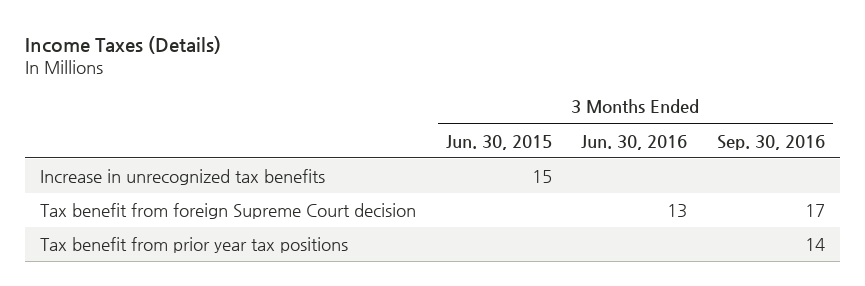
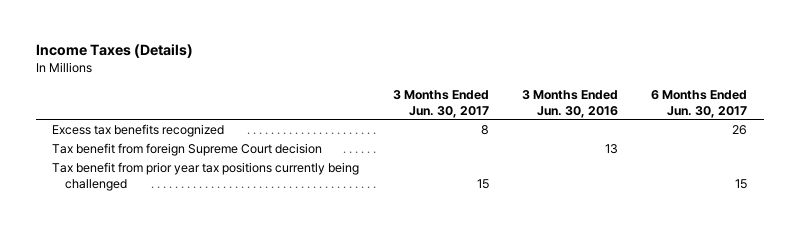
[445,134,552,150] Jun. 30, 2015 -> none
[717,134,826,150] Sep. 30, 2016 -> none
none -> [392,89,489,118] 3 Months Ended Jun. 30, 2017
none -> [651,89,748,118] 6 Months Ended Jun. 30, 2017
[39,168,325,185] Increase in unrecognized tax benefits -> none
none -> [52,123,225,137] Excess tax benefits recognized
[39,236,348,253] Tax benefit from prior year tax positions -> [52,161,360,191] Tax benefit from prior year tax positions currently being challenged

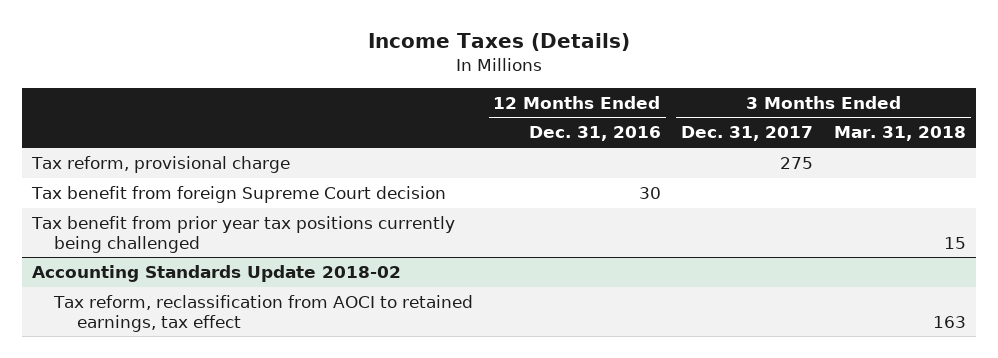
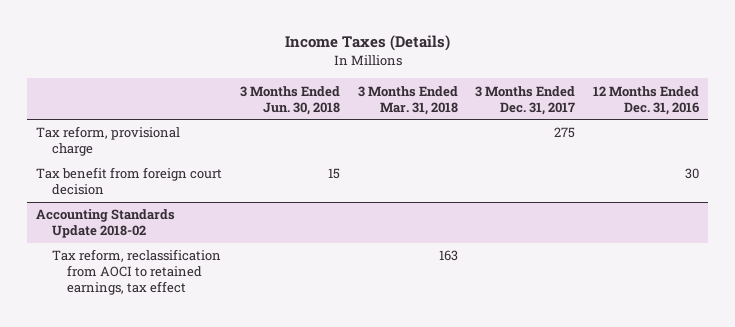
none -> [239,85,340,115] 3 Months Ended Jun. 30, 2018
[30,216,455,253] Tax benefit from prior year tax positions currently being challenged -> none
[30,186,446,204] Tax benefit from foreign Supreme Court decision -> [36,167,223,196] Tax benefit from foreign court decision

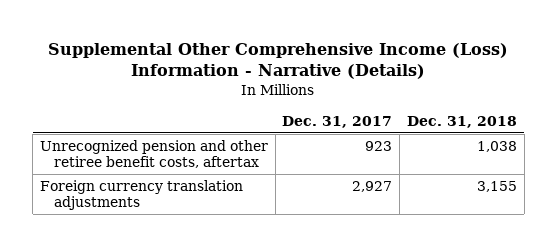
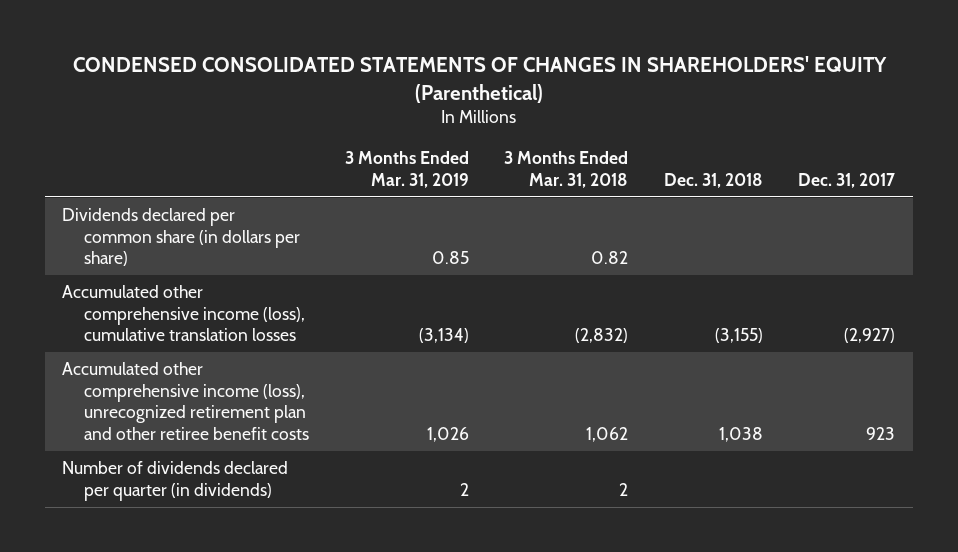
[48,42,509,80] Supplemental Other Comprehensive Income (Loss) Information - Narrative (Details) -> [72,56,887,103] CONDENSED CONSOLIDATED STATEMENTS OF CHANGES IN SHAREHOLDERS' EQUITY (Parenthetical)
none -> [344,151,469,188] 3 Months Ended Mar. 31, 2019
none -> [504,151,629,188] 3 Months Ended Mar. 31, 2018
[40,179,244,211] Foreign currency translation adjustments -> none
none -> [62,208,300,267] Dividends declared per common share (in dollars per share)
none -> [62,285,305,342] Accumulated other comprehensive income (loss), cumulative translation losses
[40,139,269,169] Unrecognized pension and other retiree benefit costs, aftertax -> [62,362,309,441] Accumulated other comprehensive income (loss), unrecognized retirement plan and other retiree benefit costs
none -> [62,461,289,501] Number of dividends declared per quarter (in dividends)

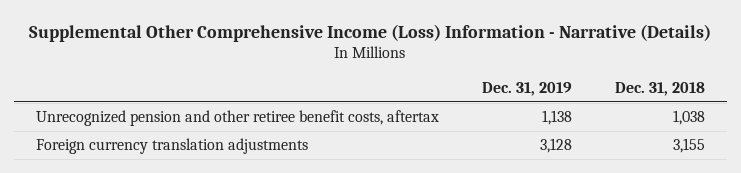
[72,56,887,103] CONDENSED CONSOLIDATED STATEMENTS OF CHANGES IN SHAREHOLDERS' EQUITY (Parenthetical) -> [29,23,712,42] Supplemental Other Comprehensive Income (Loss) Information - Narrative (Details)
[344,151,469,188] 3 Months Ended Mar. 31, 2019 -> none
[504,151,629,188] 3 Months Ended Mar. 31, 2018 -> none
[798,172,896,188] Dec. 31, 2017 -> none
none -> [481,82,572,97] Dec. 31, 2019
[62,208,300,267] Dividends declared per common share (in dollars per share) -> none
[62,285,305,342] Accumulated other comprehensive income (loss), cumulative translation losses -> none
[62,461,289,501] Number of dividends declared per quarter (in dividends) -> none
[62,362,309,441] Accumulated other comprehensive income (loss), unrecognized retirement plan and other retiree benefit costs -> [35,110,439,127] Unrecognized pension and other retiree benefit costs, aftertax
none -> [35,138,308,155] Foreign currency translation adjustments

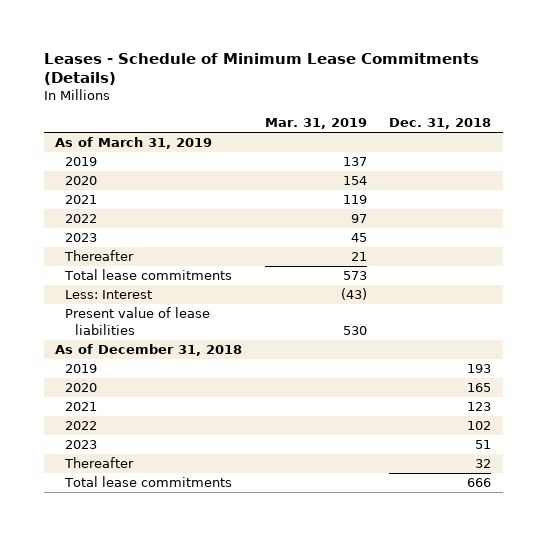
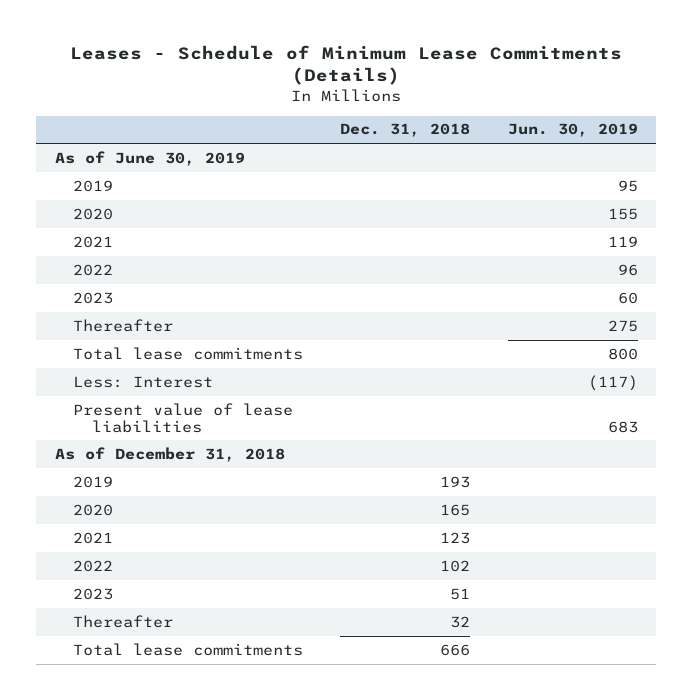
[264,118,367,130] Mar. 31, 2019 -> none
none -> [507,123,638,138] Jun. 30, 2019
[55,137,213,150] As of March 31, 2019 -> [54,150,245,166] As of June 30, 2019

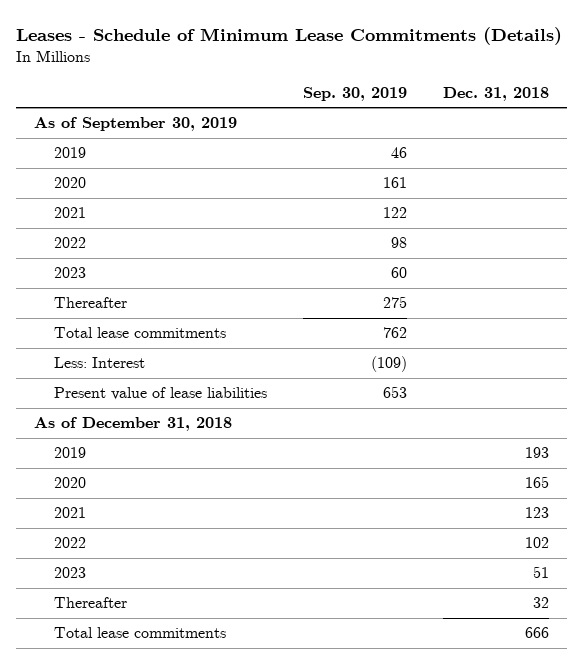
[507,123,638,138] Jun. 30, 2019 -> none
none -> [303,86,408,101] Sep. 30, 2019
[54,150,245,166] As of June 30, 2019 -> [34,117,238,132] As of September 30, 2019

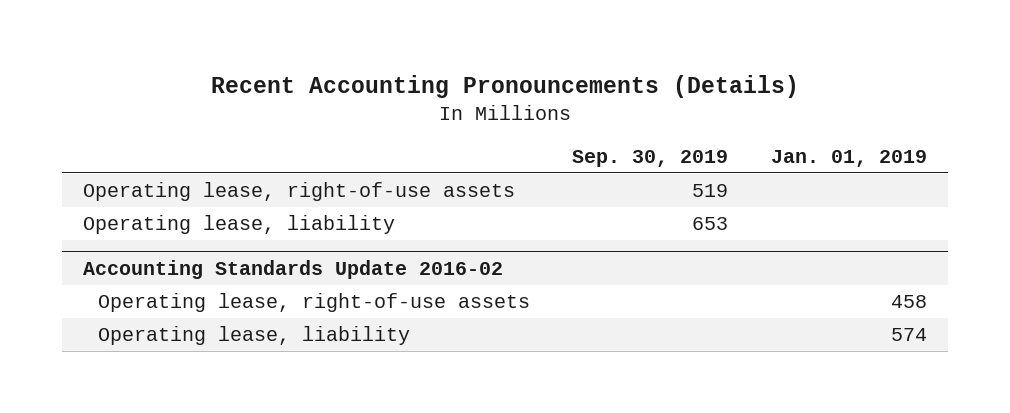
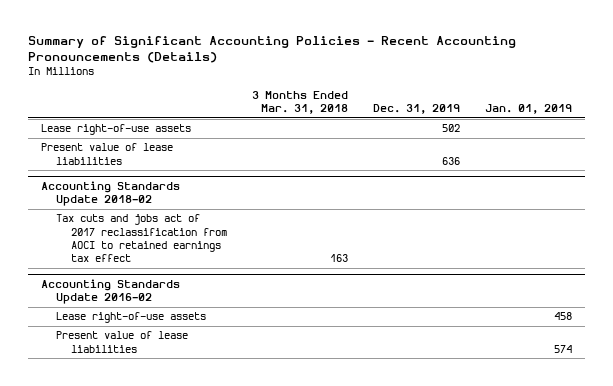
[210,75,799,99] Recent Accounting Pronouncements (Details) -> [28,35,517,64] Summary of Significant Accounting Policies - Recent Accounting Pronouncements (Details)
[572,149,729,167] Sep. 30, 2019 -> none
none -> [252,91,349,115] 3 Months Ended Mar. 31, 2018
none -> [373,104,461,115] Dec. 31, 2019
[83,181,516,201] Operating lease, right-of-use assets -> [40,124,191,136] Lease right-of-use assets
[83,214,396,234] Operating lease, liability -> [40,143,173,165] Present value of lease liabilities
none -> [40,181,180,207] Accounting Standards Update 2018-02
none -> [56,214,228,263] Tax cuts and jobs act of 2017 reclassification from AOCI to retained earnings tax effect
[98,292,531,312] Operating lease, right-of-use assets -> [56,312,207,324] Lease right-of-use assets
[98,325,411,345] Operating lease, liability -> [56,331,189,353] Present value of lease liabilities

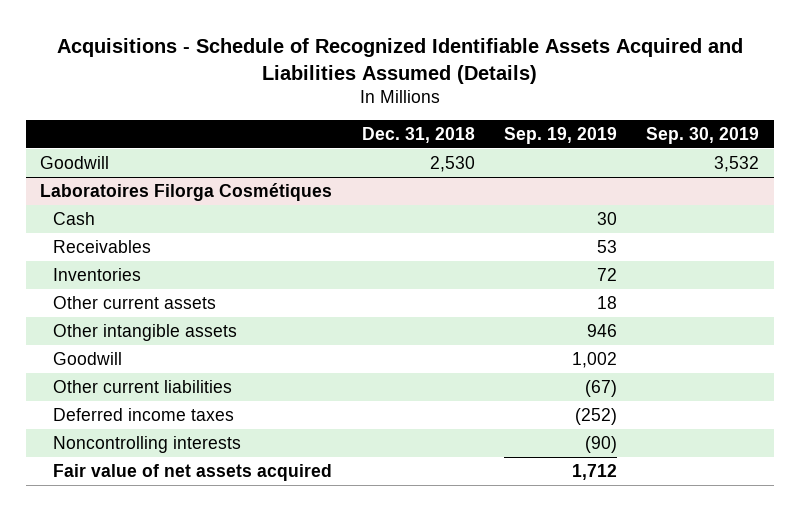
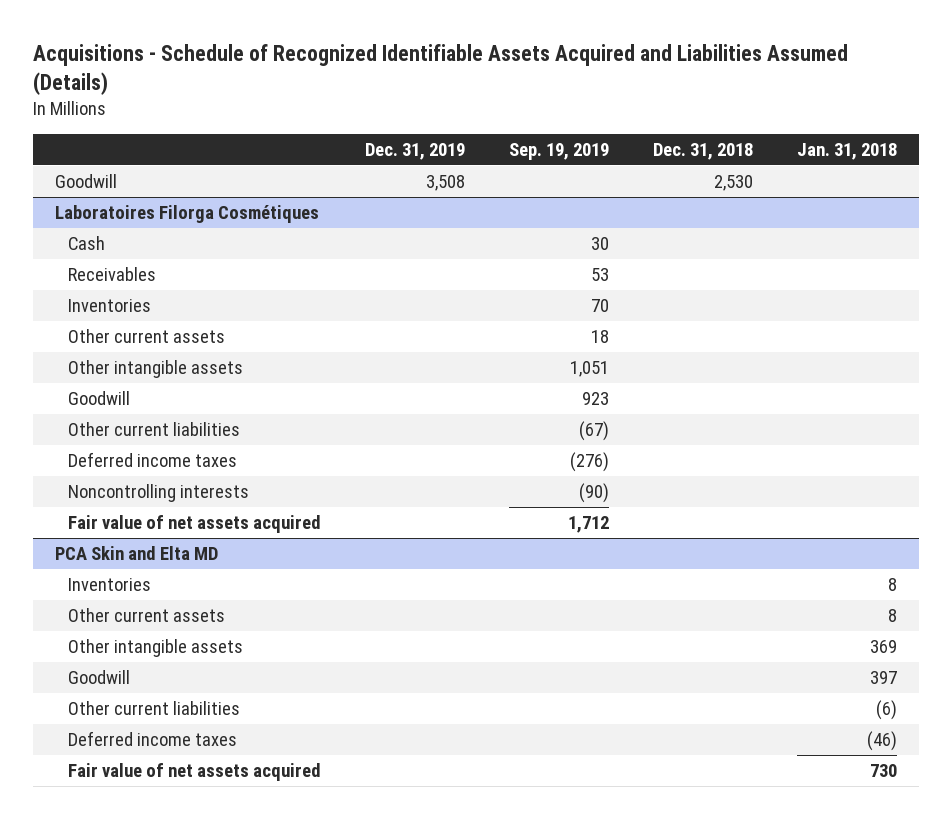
[645,127,759,145] Sep. 30, 2019 -> none
none -> [365,142,466,160] Dec. 31, 2019
none -> [797,142,898,160] Jan. 31, 2018
[596,267,617,281] 72 -> [591,298,610,312] 70
[586,323,617,337] 946 -> [570,360,610,377] 1,051
[571,351,617,368] 1,002 -> [582,391,610,405] 923
[574,407,617,425] (252) -> [570,451,610,472] (276)
none -> [54,545,218,560] PCA Skin and Elta MD
none -> [68,577,152,591] Inventories
none -> [68,607,226,622] Other current assets
none -> [68,638,244,657] Other intangible assets
none -> [68,669,131,684] Goodwill
none -> [68,700,241,715] Other current liabilities
none -> [68,730,238,746] Deferred income taxes
none -> [68,762,322,781] Fair value of net assets acquired

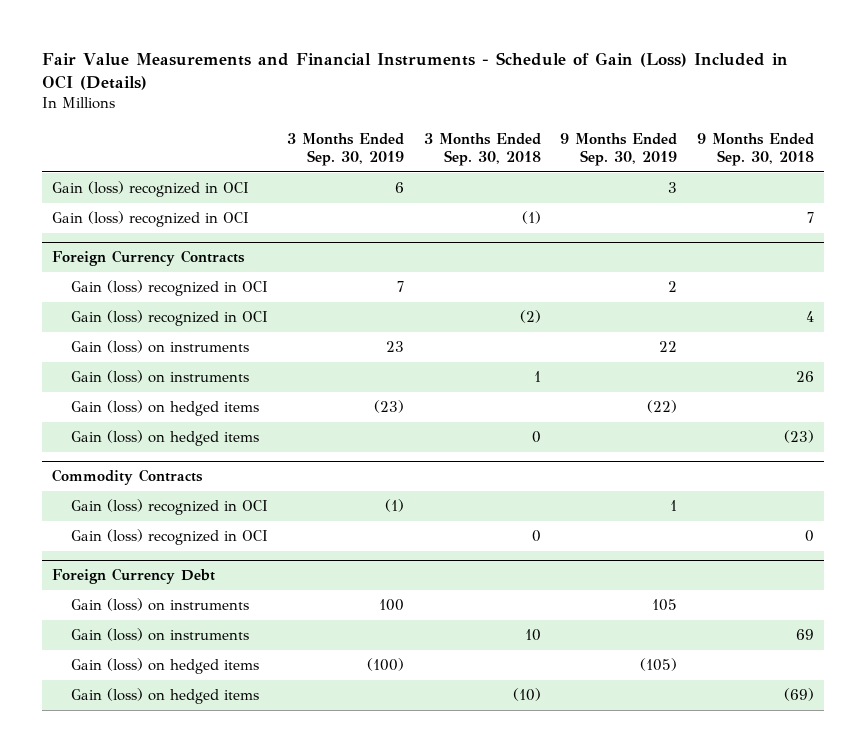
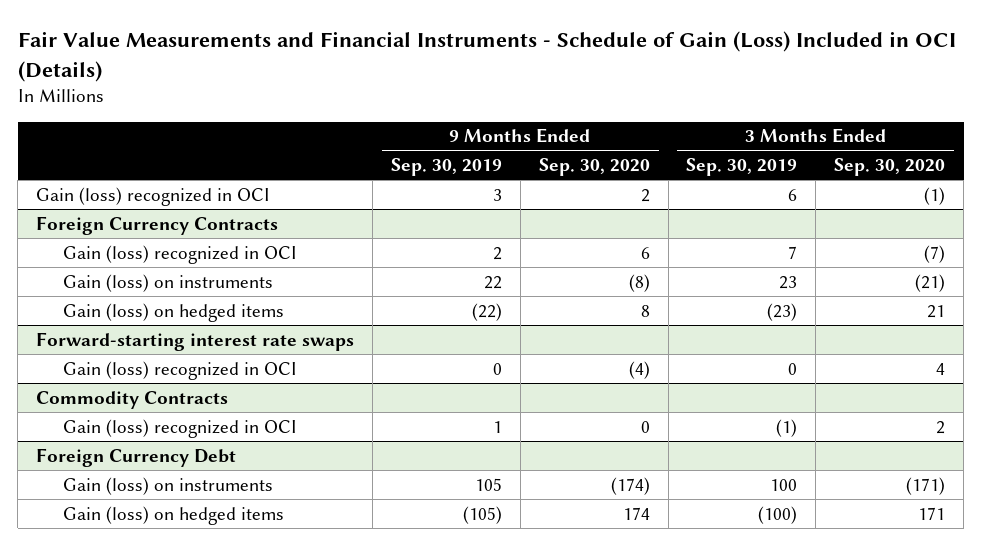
[423,132,541,166] 3 Months Ended Sep. 30, 2018 -> none
[696,132,814,166] 9 Months Ended Sep. 30, 2018 -> none
none -> [538,158,650,177] Sep. 30, 2020
none -> [834,158,946,177] Sep. 30, 2020
[51,211,249,228] Gain (loss) recognized in OCI -> none
[70,310,268,327] Gain (loss) recognized in OCI -> none
[70,370,249,384] Gain (loss) on instruments -> none
[70,430,259,447] Gain (loss) on hedged items -> none
none -> [35,331,354,351] Forward-starting interest rate swaps
none -> [62,360,297,380] Gain (loss) recognized in OCI
[70,529,268,546] Gain (loss) recognized in OCI -> none
[70,628,249,642] Gain (loss) on instruments -> none
[70,688,259,705] Gain (loss) on hedged items -> none

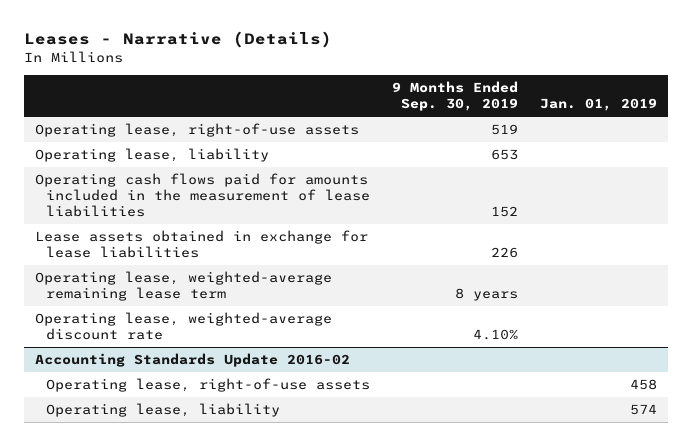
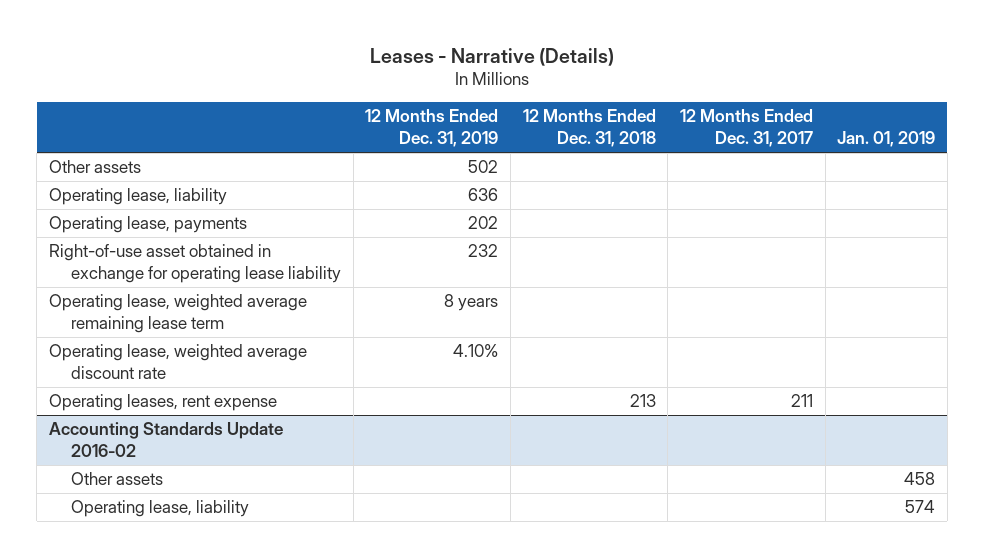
[391,81,518,112] 9 Months Ended Sep. 30, 2019 -> none
none -> [365,109,499,148] 12 Months Ended Dec. 31, 2019
none -> [522,109,656,148] 12 Months Ended Dec. 31, 2018
none -> [679,109,813,148] 12 Months Ended Dec. 31, 2017
[34,123,359,138] Operating lease, right-of-use assets -> [48,160,141,174] Other assets
[34,173,370,217] Operating cash flows paid for amounts included in the measurement of lease liabilities -> [48,216,247,234] Operating lease, payments
[34,230,368,258] Lease assets obtained in exchange for lease liabilities -> [48,244,341,283] Right-of-use asset obtained in exchange for operating lease liability
[34,271,332,301] Operating lease, weighted-average remaining lease term -> [48,294,307,333] Operating lease, weighted average remaining lease term
[34,312,332,340] Operating lease, weighted-average discount rate -> [48,344,307,379] Operating lease, weighted average discount rate
none -> [48,394,277,412] Operating leases, rent expense
[45,378,370,393] Operating lease, right-of-use assets -> [70,472,163,486] Other assets

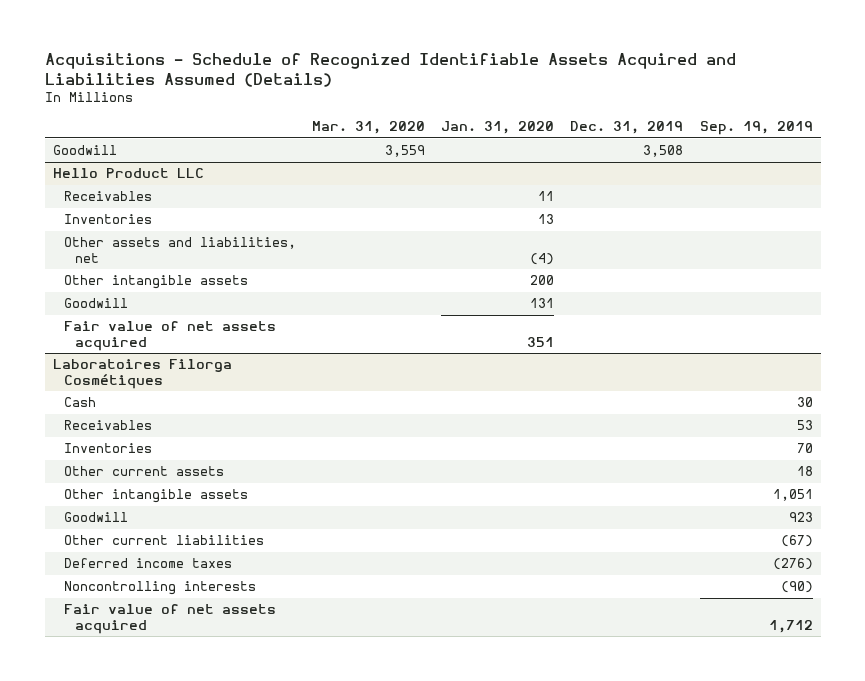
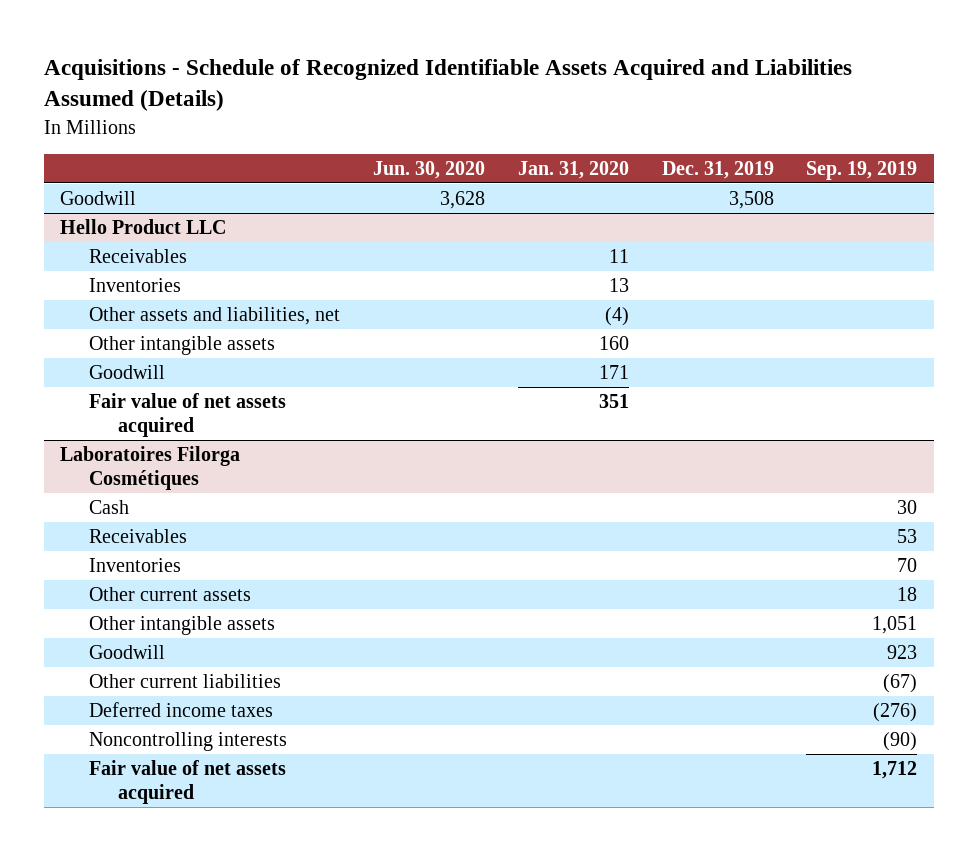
[311,121,425,135] Mar. 31, 2020 -> none
none -> [372,160,485,179] Jun. 30, 2020
[530,275,555,286] 200 -> [598,336,629,351] 160
[530,298,555,309] 131 -> [598,365,629,380] 171

